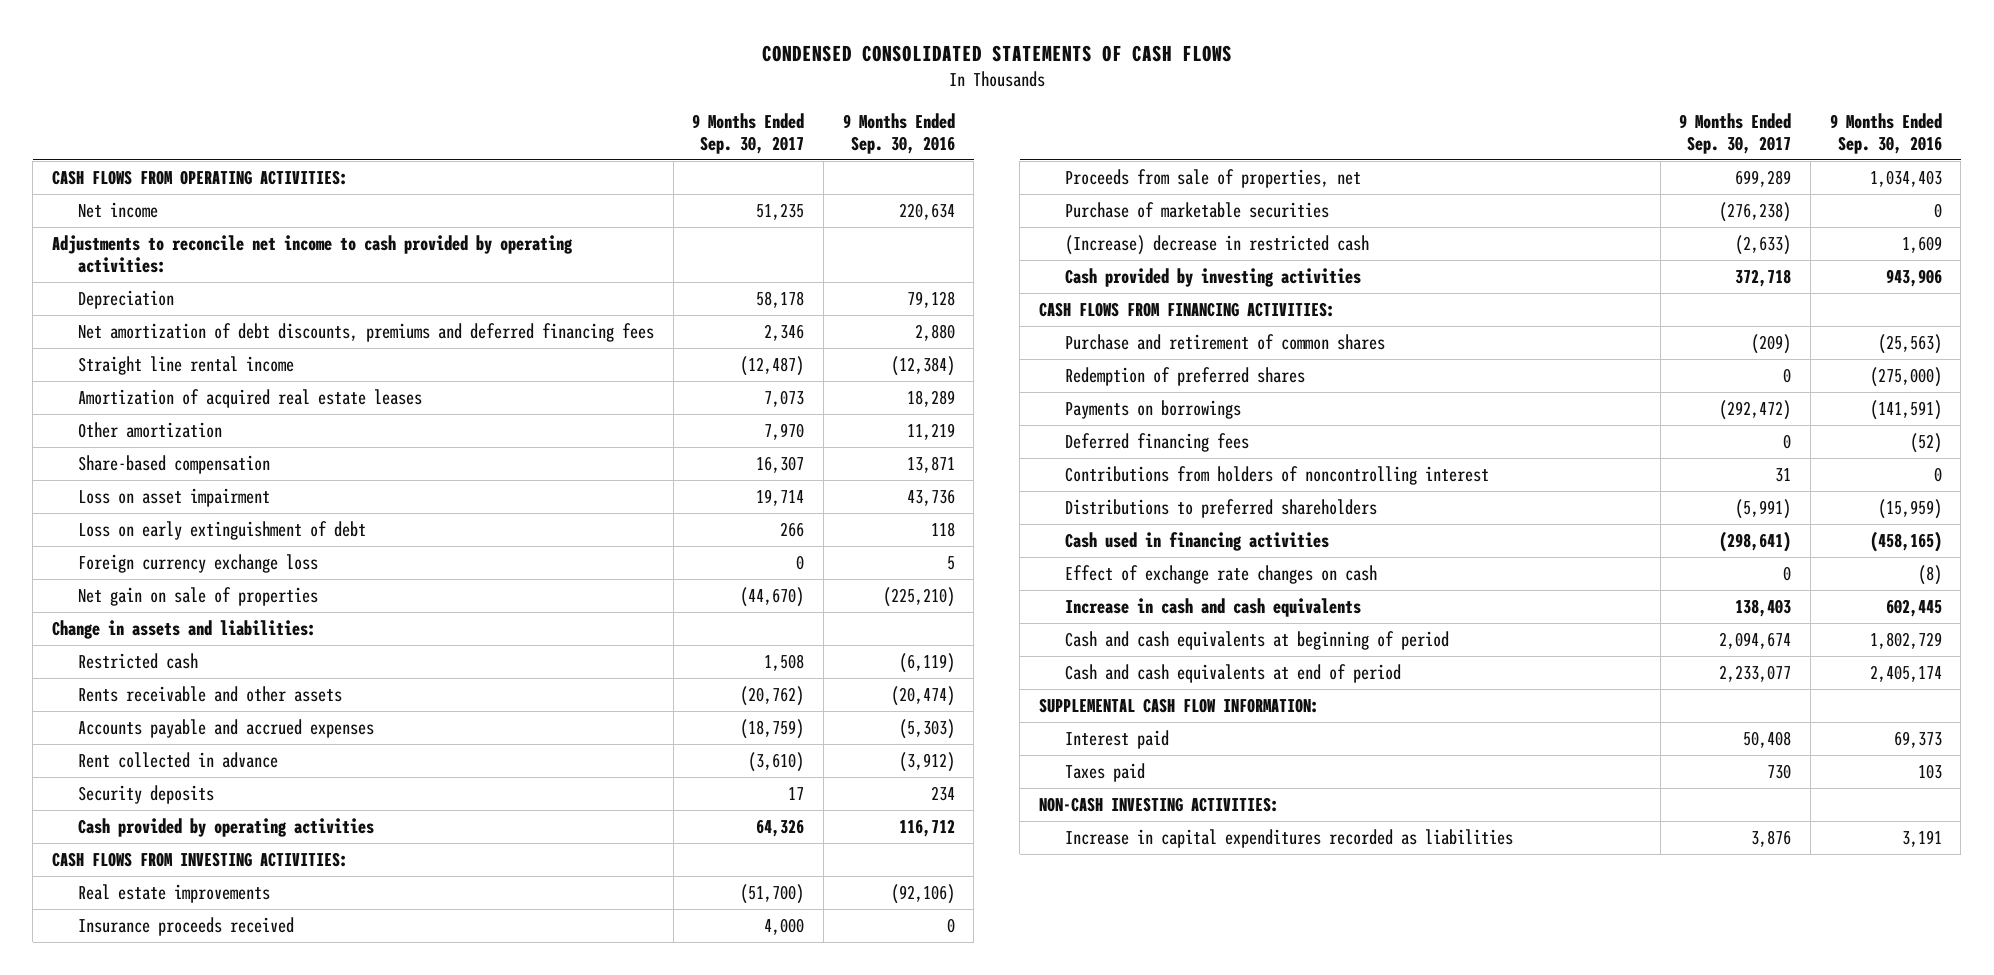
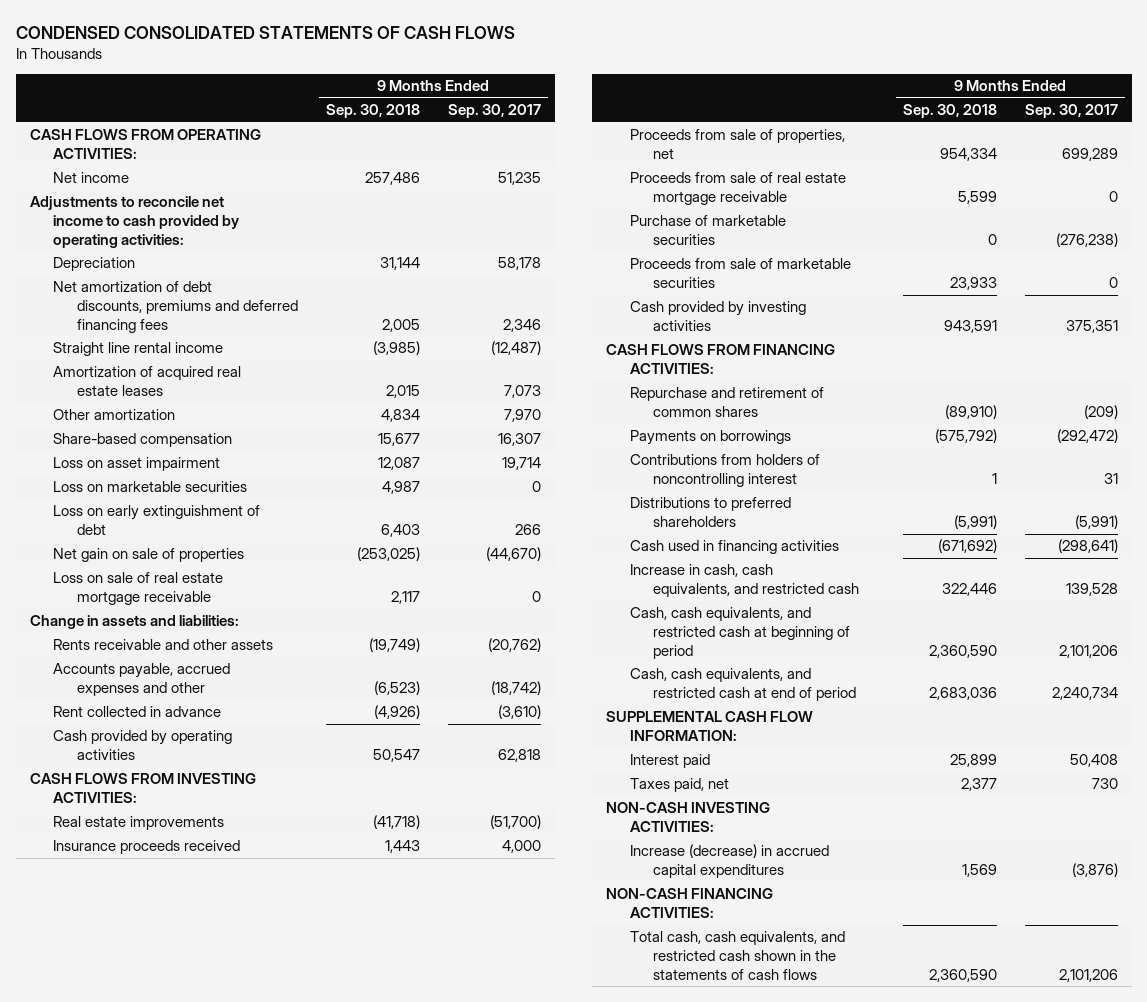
[842,113,955,154] 9 Months Ended Sep. 30, 2016 -> none
none -> [325,104,420,119] Sep. 30, 2018
none -> [53,481,248,493] Loss on marketable securities
[77,554,318,574] Foreign currency exchange loss -> none
none -> [53,572,224,606] Loss on sale of real estate mortgage receivable
[77,653,198,670] Restricted cash -> none
[77,719,374,739] Accounts payable and accrued expenses -> [53,663,231,697] Accounts payable, accrued expenses and other
[740,719,805,740] (18,759) -> [490,681,541,696] (18,742)
[77,785,214,805] Security deposits -> none
[756,819,805,838] 64,326 -> [497,749,541,763] 62,818
none -> [629,172,846,206] Proceeds from sale of real estate mortgage receivable
[1065,235,1370,256] (Increase) decrease in restricted cash -> none
none -> [629,258,851,289] Proceeds from sale of marketable securities
[1735,269,1792,288] 372,718 -> [1065,320,1118,334] 375,351
[1065,367,1306,387] Redemption of preferred shares -> none
[1065,334,1386,351] Purchase and retirement of common shares -> [629,387,824,418] Repurchase and retirement of common shares
[1065,433,1250,453] Deferred financing fees -> none
[1065,565,1378,585] Effect of exchange rate changes on cash -> none
[1065,598,1362,618] Increase in cash and cash equivalents -> [629,564,860,598] Increase in cash, cash equivalents, and restricted cash
[1735,599,1792,618] 138,403 -> [1065,583,1118,597] 139,528
[1065,631,1450,651] Cash and cash equivalents at beginning of period -> [629,607,851,659] Cash, cash equivalents, and restricted cash at beginning of period
[1719,632,1792,650] 2,094,674 -> [1058,644,1118,658] 2,101,206
[1065,664,1402,684] Cash and cash equivalents at end of period -> [629,668,857,702] Cash, cash equivalents, and restricted cash at end of period
[1719,665,1792,683] 2,233,077 -> [1051,687,1118,701] 2,240,734
[1065,763,1146,783] Taxes paid -> [629,778,729,793] Taxes paid, net
[1065,829,1514,849] Increase in capital expenditures recorded as liabilities -> [629,844,829,879] Increase (decrease) in accrued capital expenditures
[1751,830,1792,848] 3,876 -> [1071,863,1118,878] (3,876)
none -> [606,888,774,919] NON-CASH FINANCING ACTIVITIES:
none -> [629,931,845,980] Total cash, cash equivalents, and restricted cash shown in the statements of cash flows

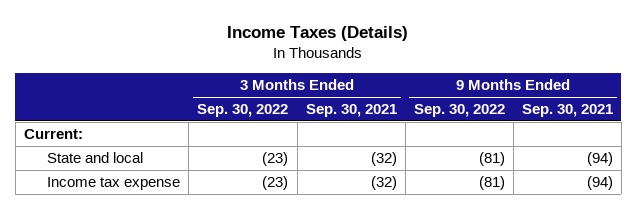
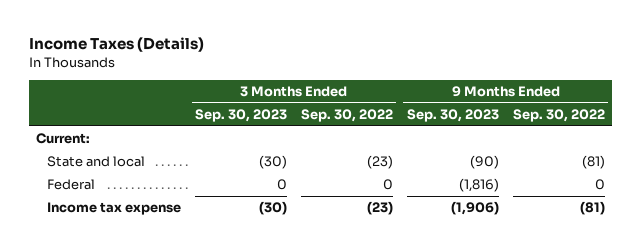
[305,104,397,118] Sep. 30, 2021 -> none
[521,104,613,118] Sep. 30, 2021 -> none
none -> [195,108,288,122] Sep. 30, 2023
none -> [406,108,499,122] Sep. 30, 2023
none -> [47,179,96,191] Federal

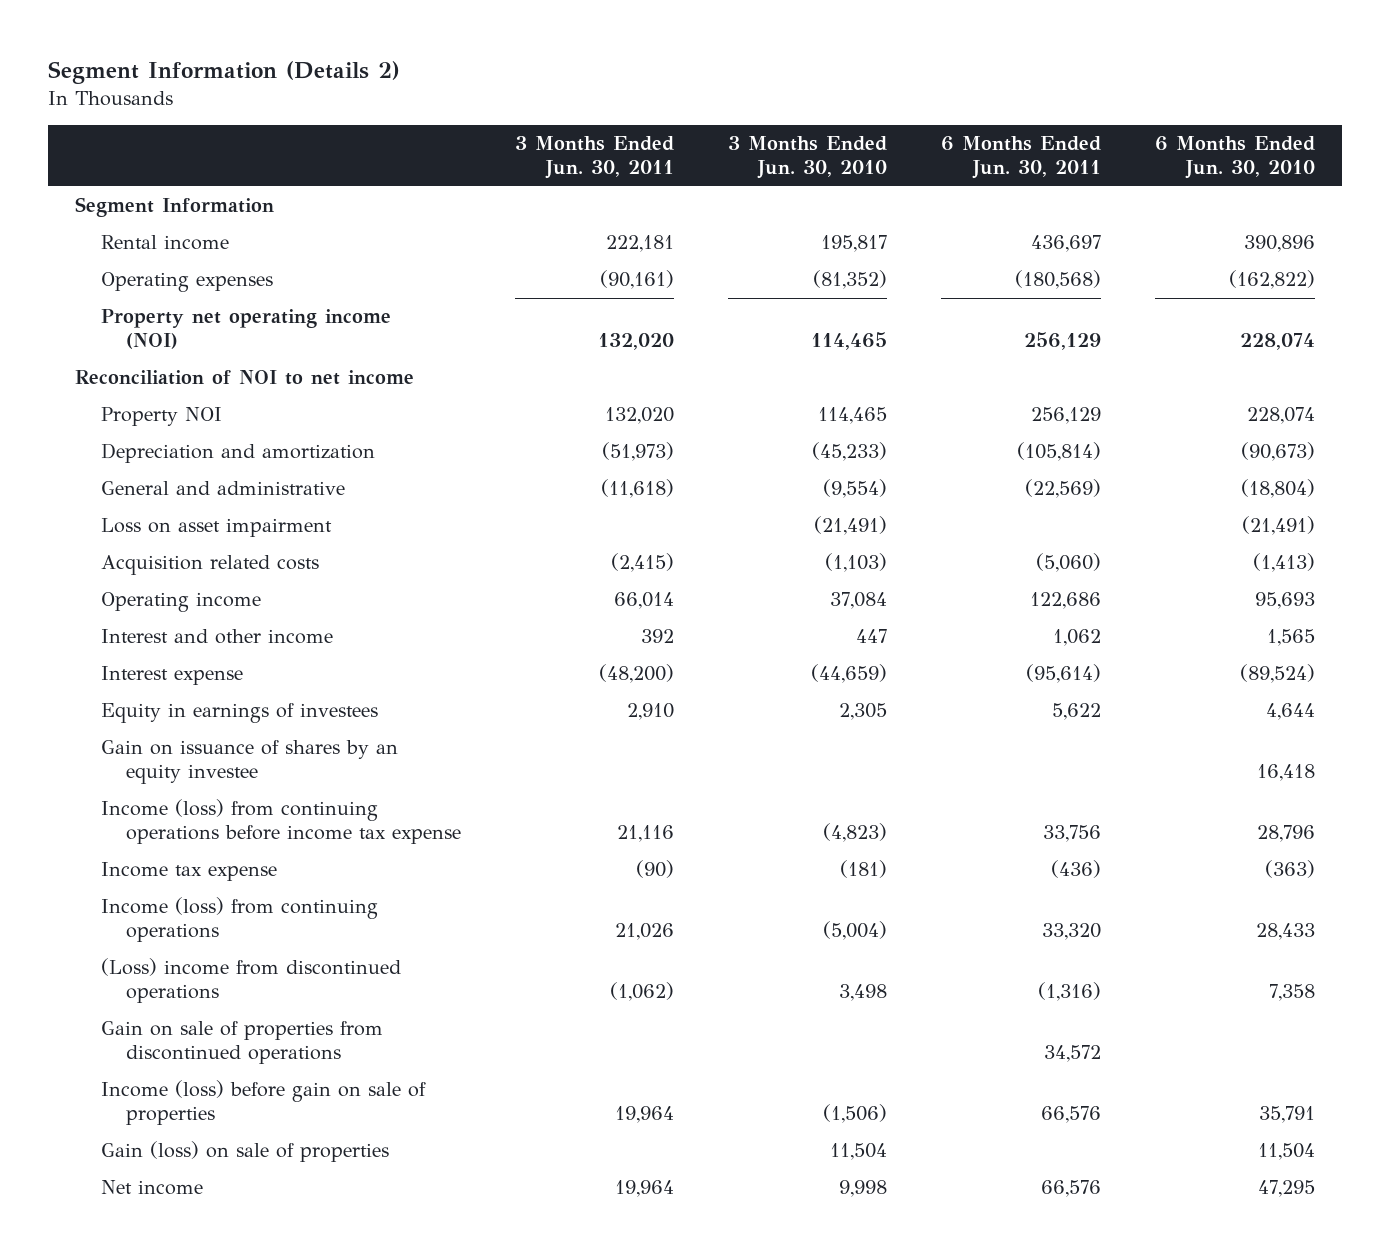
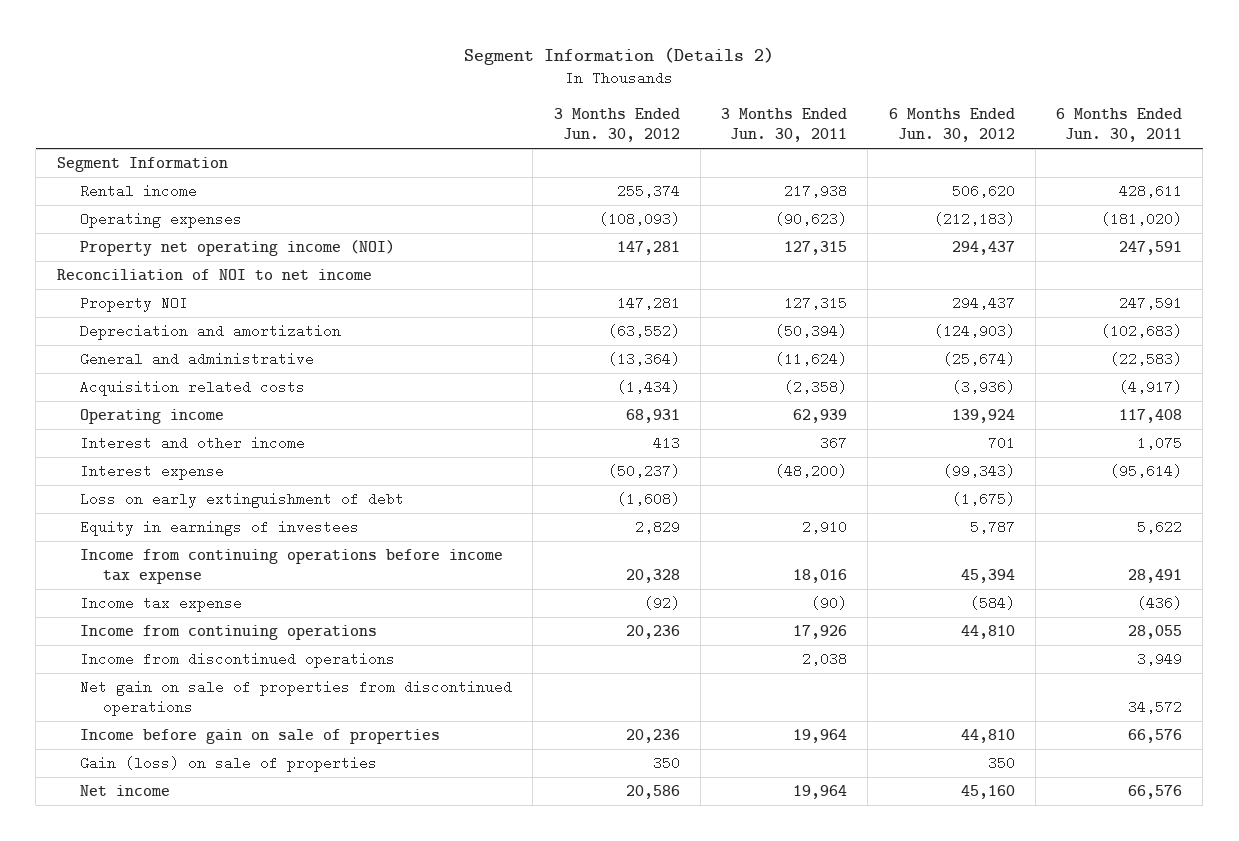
[728,136,888,180] 3 Months Ended Jun. 30, 2010 -> none
[1155,136,1316,180] 6 Months Ended Jun. 30, 2010 -> none
none -> [553,107,680,143] 3 Months Ended Jun. 30, 2012
none -> [888,107,1015,143] 6 Months Ended Jun. 30, 2012
[606,235,675,253] 222,181 -> [784,184,848,199] 217,938
[1031,235,1102,253] 436,697 -> [1118,184,1182,199] 428,611
[600,270,675,290] (90,161) -> [775,212,848,227] (90,623)
[1015,270,1102,290] (180,568) -> [1100,212,1182,227] (181,020)
[598,333,675,351] 132,020 -> [784,241,848,256] 127,315
[1024,332,1102,351] 256,129 -> [1118,241,1182,256] 247,591
[100,518,332,538] Loss on asset impairment -> none
[605,407,675,425] 132,020 -> [784,296,848,311] 127,315
[1031,407,1102,425] 256,129 -> [1118,296,1182,311] 247,591
[602,442,675,462] (51,973) -> [775,324,848,339] (50,394)
[1017,442,1102,462] (105,814) -> [1100,324,1182,339] (102,683)
[601,479,675,499] (11,618) -> [775,352,848,367] (11,624)
[1025,479,1102,499] (22,569) -> [1109,352,1182,367] (22,583)
[611,553,675,573] (2,415) -> [784,380,848,395] (2,358)
[1036,553,1102,573] (5,060) -> [1118,380,1182,395] (4,917)
[614,592,675,610] 66,014 -> [793,409,848,424] 62,939
[1030,592,1102,610] 122,686 -> [1118,409,1182,424] 117,408
[641,629,675,644] 392 -> [820,436,848,451] 367
[1053,629,1102,647] 1,062 -> [1136,436,1182,451] 1,075
none -> [80,492,405,509] Loss on early extinguishment of debt
[100,740,398,785] Gain on issuance of shares by an equity investee -> none
[100,799,462,845] Income (loss) from continuing operations before income tax expense -> [80,549,504,585] Income from continuing operations before income tax expense
[617,825,675,843] 21,116 -> [793,569,848,584] 18,016
[1043,825,1102,843] 33,756 -> [1127,569,1182,584] 28,491
[100,897,378,943] Income (loss) from continuing operations -> [80,625,378,641] Income from continuing operations
[615,923,675,941] 21,026 -> [793,625,848,640] 17,926
[1042,923,1102,941] 33,320 -> [1127,625,1182,640] 28,055
[100,958,401,1004] (Loss) income from discontinued operations -> [80,652,396,669] Income from discontinued operations
[610,982,675,1002] (1,062) -> [802,652,848,667] 2,038
[1038,982,1102,1002] (1,316) -> [1136,652,1182,667] 3,949
[100,1021,383,1065] Gain on sale of properties from discontinued operations -> [80,680,513,717] Net gain on sale of properties from discontinued operations
[100,1080,426,1126] Income (loss) before gain on sale of properties -> [80,729,441,745] Income before gain on sale of properties

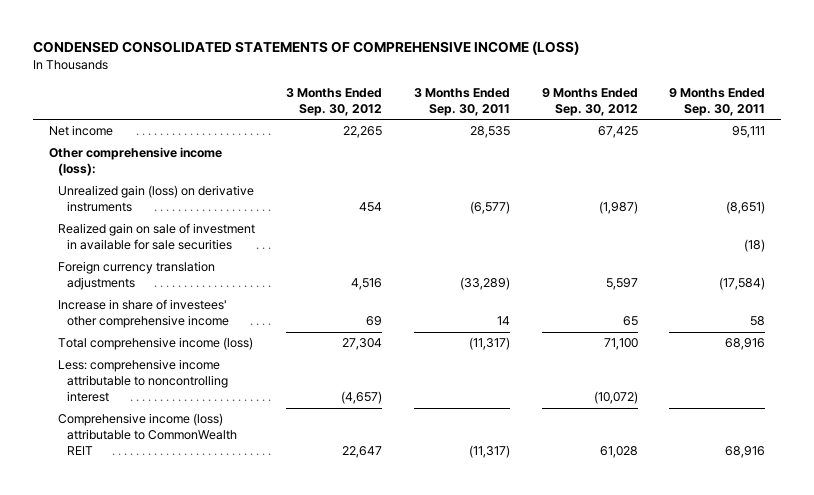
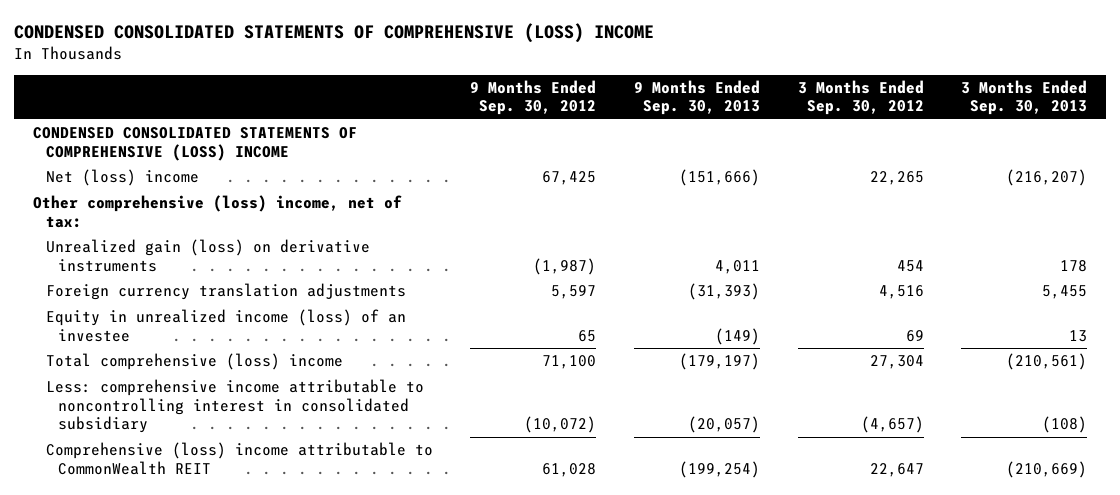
[33,41,580,56] CONDENSED CONSOLIDATED STATEMENTS OF COMPREHENSIVE INCOME (LOSS) -> [14,23,655,44] CONDENSED CONSOLIDATED STATEMENTS OF COMPREHENSIVE (LOSS) INCOME
[413,87,510,116] 3 Months Ended Sep. 30, 2011 -> none
[669,87,766,116] 9 Months Ended Sep. 30, 2011 -> none
none -> [634,79,761,116] 9 Months Ended Sep. 30, 2013
none -> [961,79,1088,116] 3 Months Ended Sep. 30, 2013
none -> [32,127,357,161] CONDENSED CONSOLIDATED STATEMENTS OF COMPREHENSIVE (LOSS) INCOME
[48,125,113,137] Net income -> [45,169,199,187] Net (loss) income
[48,147,222,177] Other comprehensive income (loss): -> [32,195,402,228] Other comprehensive (loss) income, net of tax:
[57,223,255,251] Realized gain on sale of investment in available for sale securities -> none
[57,299,229,329] Increase in share of investees' other comprehensive income -> [45,309,406,342] Equity in unrealized income (loss) of an investee
[57,337,253,351] Total comprehensive income (loss) -> [45,353,343,371] Total comprehensive (loss) income
[57,359,228,403] Less: comprehensive income attributable to noncontrolling interest -> [45,379,424,434] Less: comprehensive income attributable to noncontrolling interest in consolidated subsidiary
[57,413,237,456] Comprehensive income (loss) attributable to CommonWealth REIT -> [45,442,433,475] Comprehensive (loss) income attributable to CommonWealth REIT

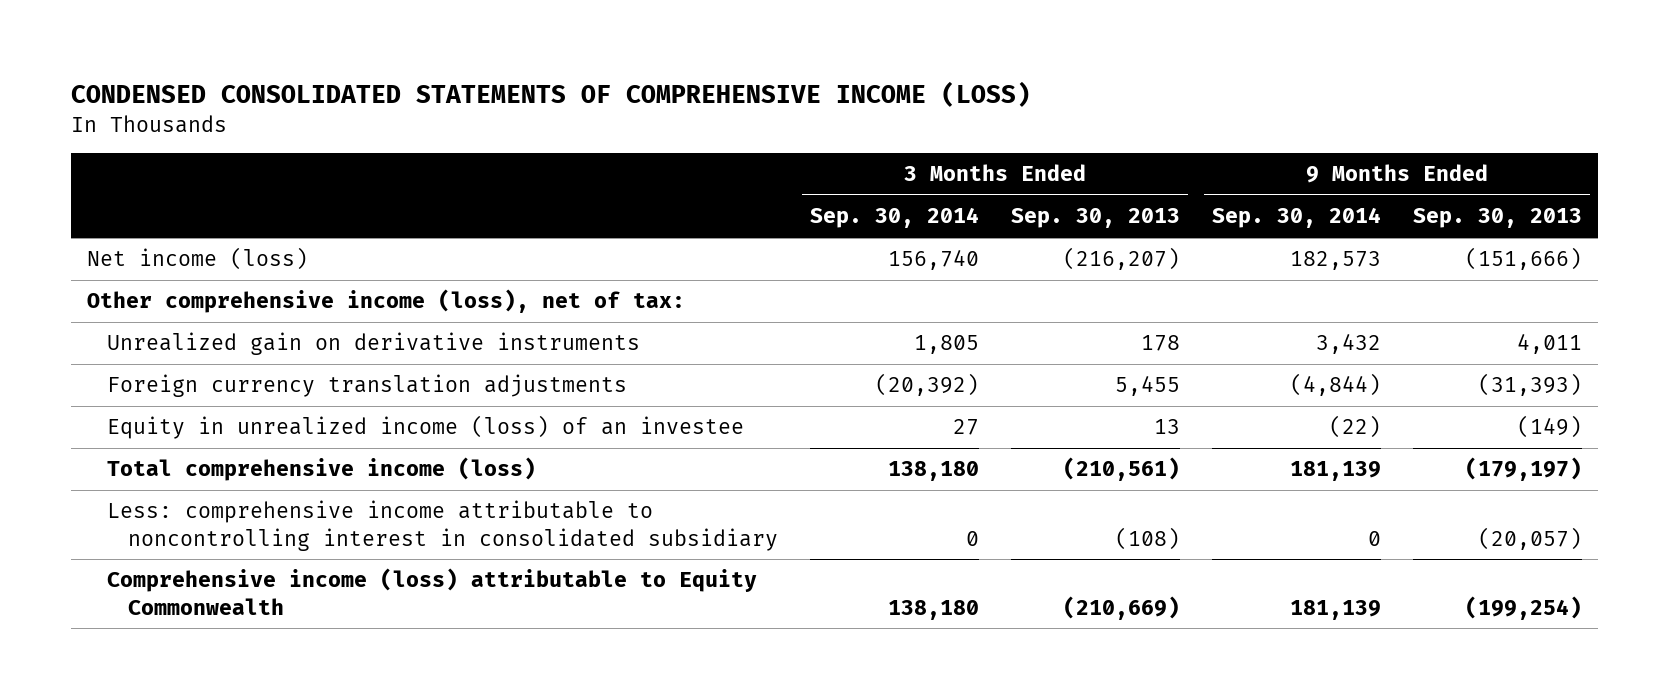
[14,23,655,44] CONDENSED CONSOLIDATED STATEMENTS OF COMPREHENSIVE (LOSS) INCOME -> [70,81,1031,108] CONDENSED CONSOLIDATED STATEMENTS OF COMPREHENSIVE INCOME (LOSS)
[470,79,597,116] 9 Months Ended Sep. 30, 2012 -> none
[797,79,924,116] 3 Months Ended Sep. 30, 2012 -> none
none -> [810,207,980,229] Sep. 30, 2014
none -> [1212,207,1382,229] Sep. 30, 2014
[32,127,357,161] CONDENSED CONSOLIDATED STATEMENTS OF COMPREHENSIVE (LOSS) INCOME -> none
[45,169,199,187] Net (loss) income -> [86,247,308,271] Net income (loss)
[32,195,402,228] Other comprehensive (loss) income, net of tax: -> [86,289,685,314] Other comprehensive income (loss), net of tax:
[45,239,370,272] Unrealized gain (loss) on derivative instruments -> [107,332,641,356] Unrealized gain on derivative instruments
[45,353,343,371] Total comprehensive (loss) income -> [107,457,537,482] Total comprehensive income (loss)
[45,442,433,475] Comprehensive (loss) income attributable to CommonWealth REIT -> [107,568,758,615] Comprehensive income (loss) attributable to Equity Commonwealth

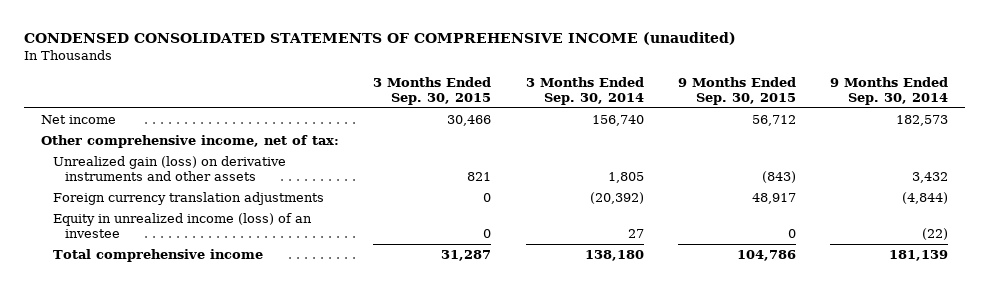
[70,81,1031,108] CONDENSED CONSOLIDATED STATEMENTS OF COMPREHENSIVE INCOME (LOSS) -> [23,32,736,46] CONDENSED CONSOLIDATED STATEMENTS OF COMPREHENSIVE INCOME (unaudited)
[1011,208,1181,229] Sep. 30, 2013 -> none
[1413,208,1583,229] Sep. 30, 2013 -> none
none -> [373,76,492,105] 3 Months Ended Sep. 30, 2015
none -> [677,76,796,105] 9 Months Ended Sep. 30, 2015
[86,247,308,271] Net income (loss) -> [41,114,117,124] Net income
[86,289,685,314] Other comprehensive income (loss), net of tax: -> [41,134,340,148] Other comprehensive income, net of tax:
[107,332,641,356] Unrealized gain on derivative instruments -> [53,155,287,181] Unrealized gain (loss) on derivative instruments and other assets
[107,457,537,482] Total comprehensive income (loss) -> none
[107,500,779,551] Less: comprehensive income attributable to noncontrolling interest in consolidated subsidiary -> none
[107,568,758,615] Comprehensive income (loss) attributable to Equity Commonwealth -> [53,248,264,262] Total comprehensive income

